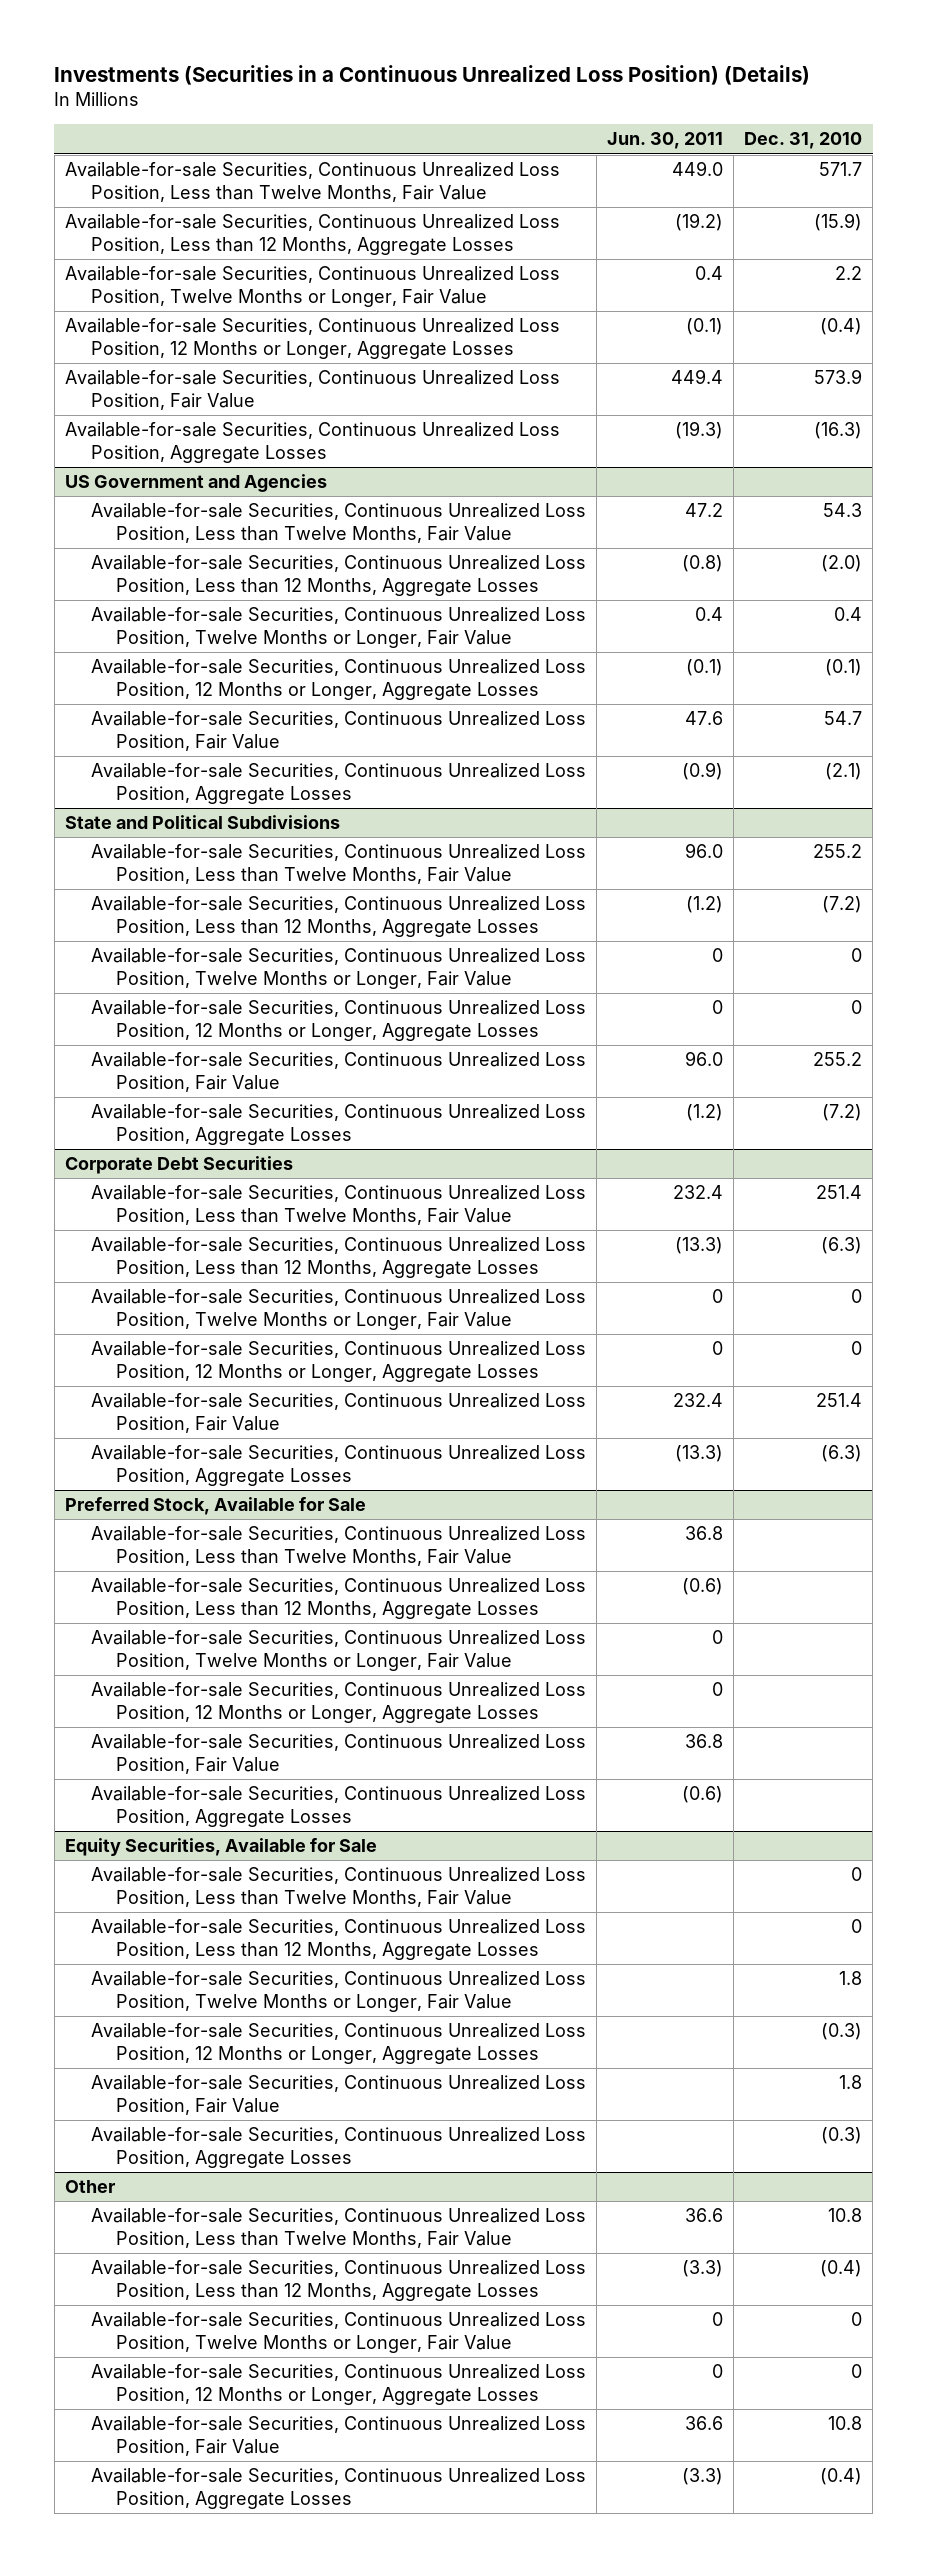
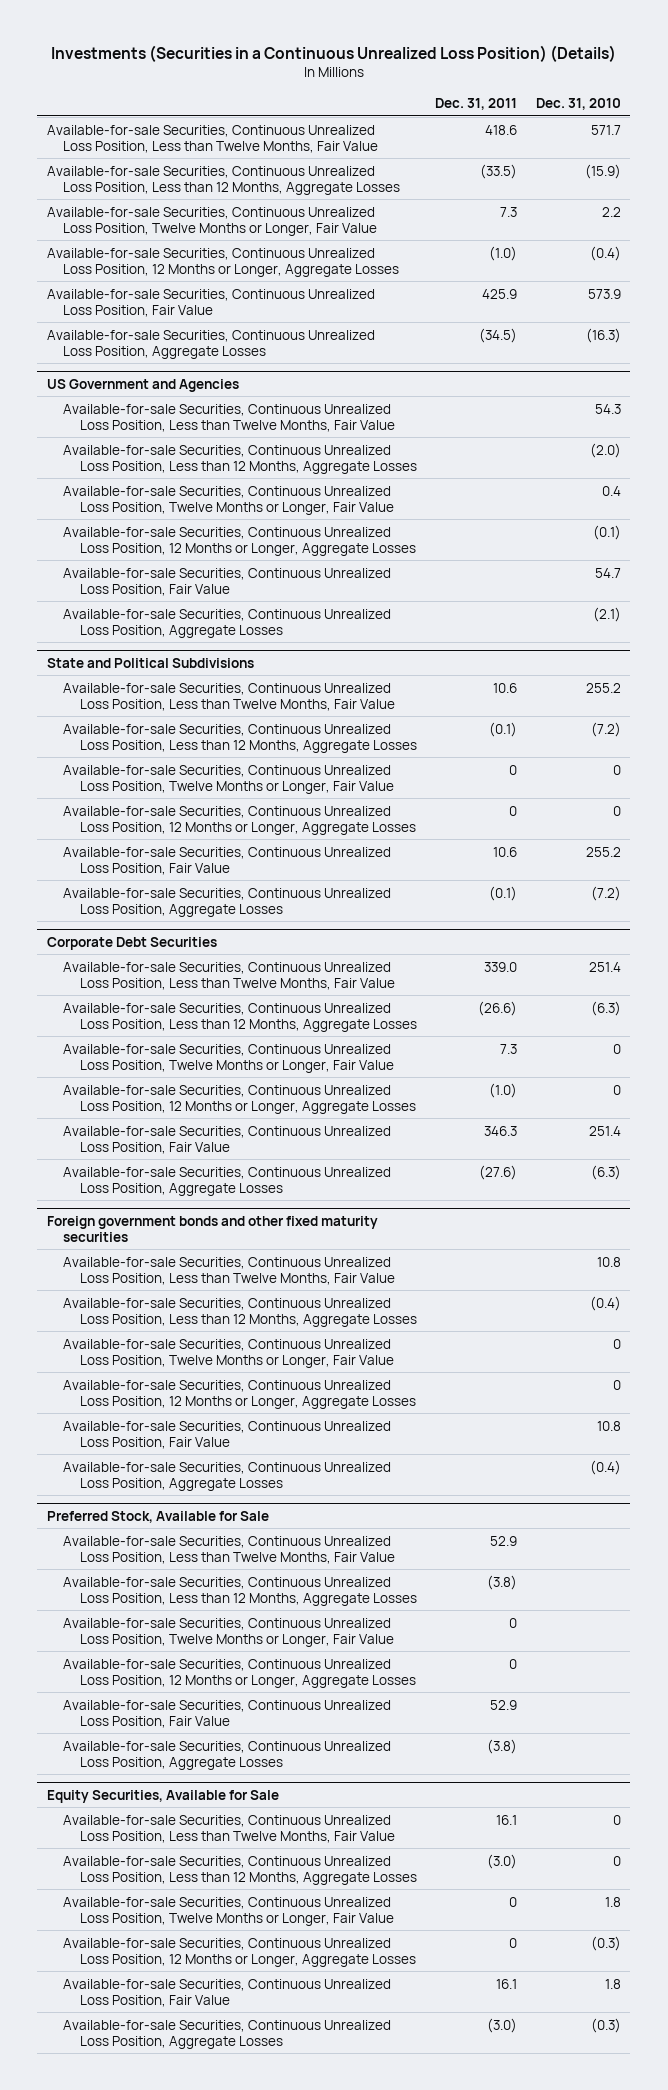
[606,132,723,150] Jun. 30, 2011 -> none
none -> [435,98,518,111] Dec. 31, 2011
none -> [46,1215,378,1242] Foreign government bonds and other fixed maturity securities
none -> [63,1256,395,1285] Available-for-sale Securities, Continuous Unrealized Loss Position, Less than Twelve Months, Fair Value
none -> [63,1297,417,1327] Available-for-sale Securities, Continuous Unrealized Loss Position, Less than 12 Months, Aggregate Losses
none -> [63,1338,394,1368] Available-for-sale Securities, Continuous Unrealized Loss Position, Twelve Months or Longer, Fair Value
none -> [63,1379,416,1409] Available-for-sale Securities, Continuous Unrealized Loss Position, 12 Months or Longer, Aggregate Losses
none -> [63,1420,392,1449] Available-for-sale Securities, Continuous Unrealized Loss Position, Fair Value
none -> [63,1461,392,1491] Available-for-sale Securities, Continuous Unrealized Loss Position, Aggregate Losses
[64,2180,115,2194] Other -> none
[90,2208,586,2249] Available-for-sale Securities, Continuous Unrealized Loss Position, Less than Twelve Months, Fair Value -> none
[90,2260,586,2302] Available-for-sale Securities, Continuous Unrealized Loss Position, Less than 12 Months, Aggregate Losses -> none
[90,2312,586,2354] Available-for-sale Securities, Continuous Unrealized Loss Position, Twelve Months or Longer, Fair Value -> none
[90,2364,586,2406] Available-for-sale Securities, Continuous Unrealized Loss Position, 12 Months or Longer, Aggregate Losses -> none
[90,2416,586,2457] Available-for-sale Securities, Continuous Unrealized Loss Position, Fair Value -> none
[90,2468,586,2510] Available-for-sale Securities, Continuous Unrealized Loss Position, Aggregate Losses -> none

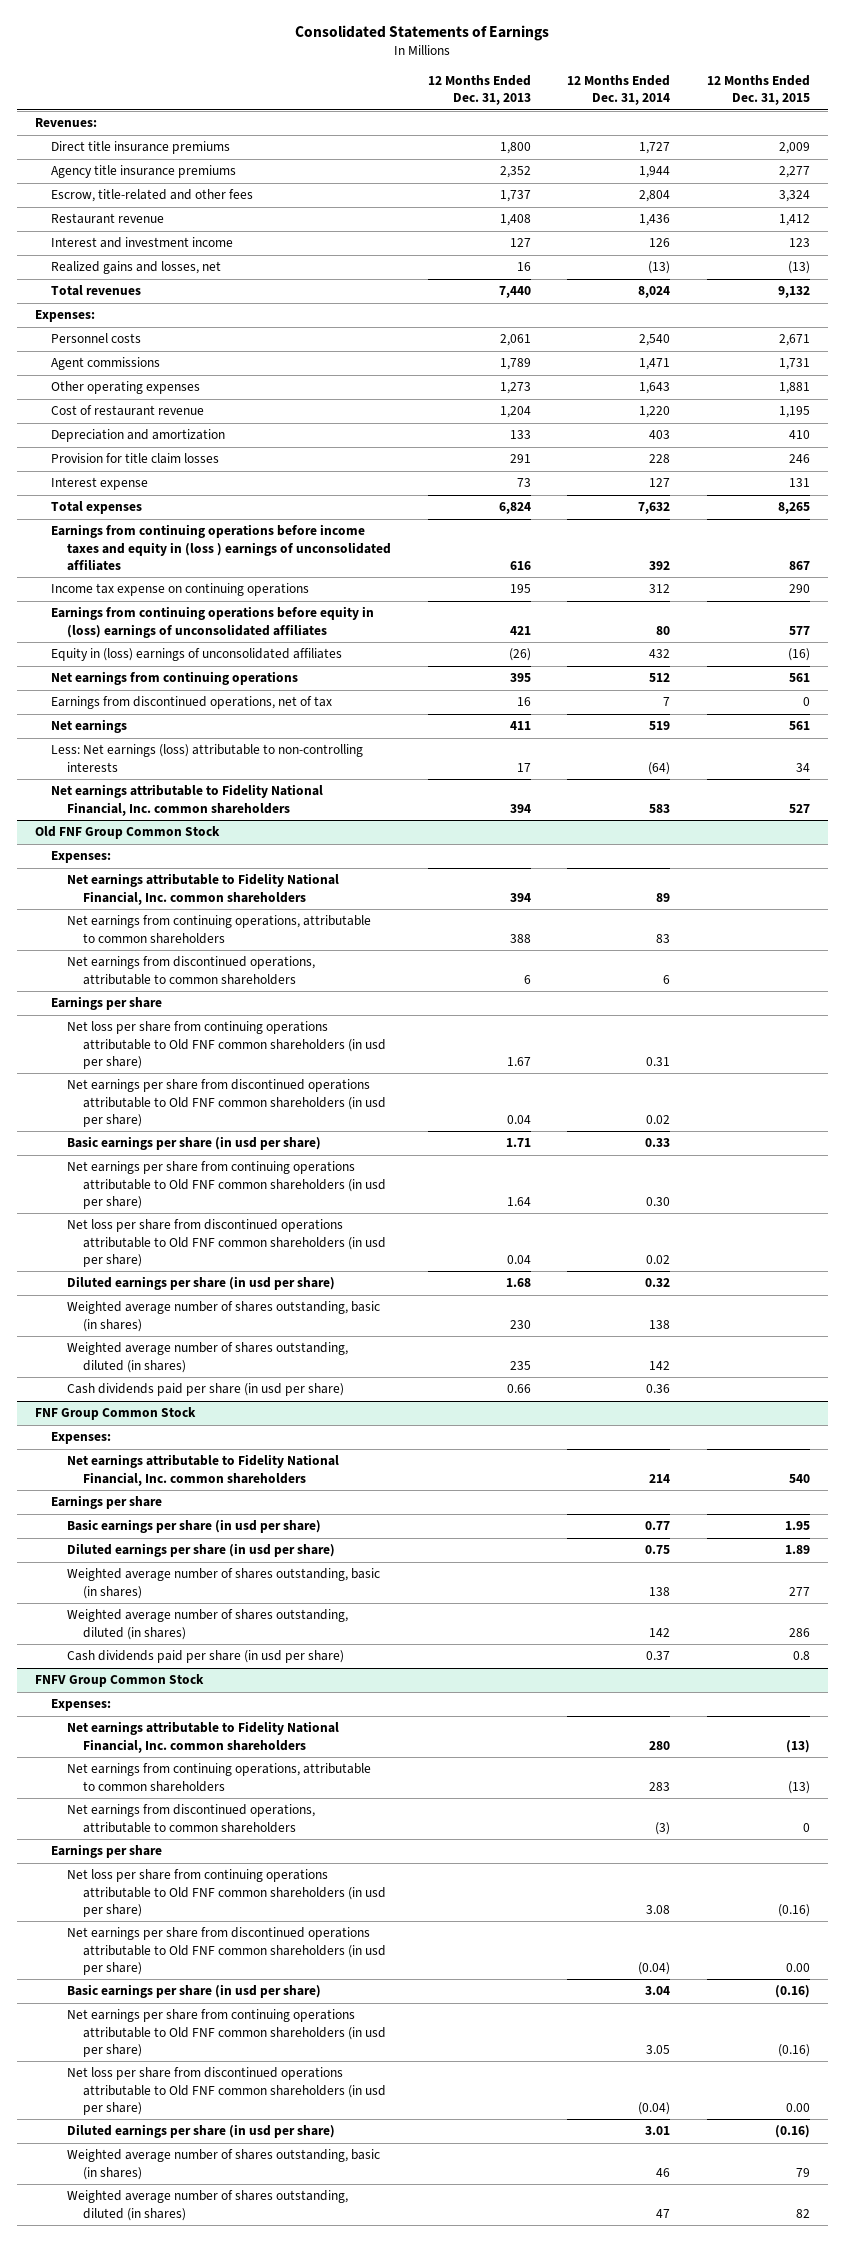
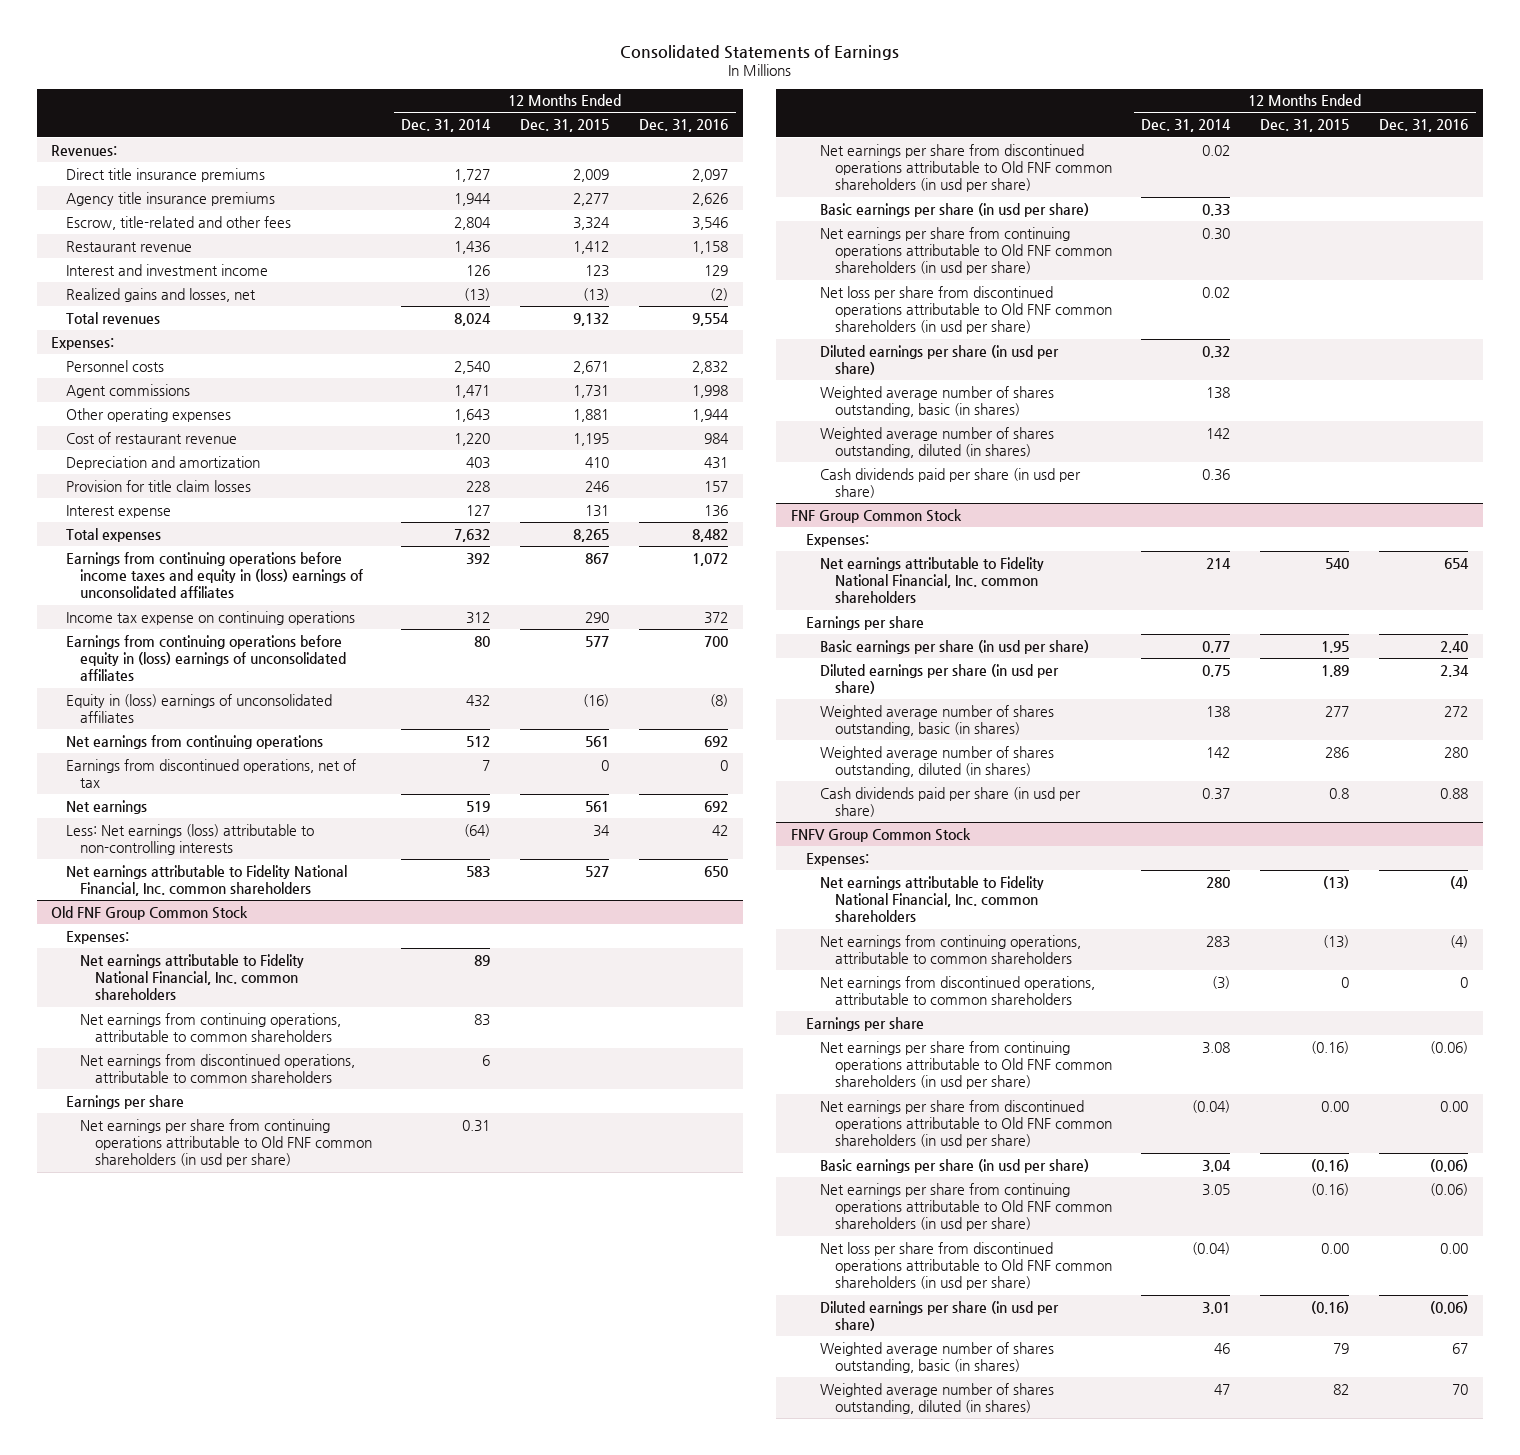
[427,75,531,106] 12 Months Ended Dec. 31, 2013 -> none
none -> [639,119,729,133] Dec. 31, 2016
[51,524,392,571] Earnings from continuing operations before income taxes and equity in (loss ) earnings of unconsolidated affiliates -> [65,551,364,599] Earnings from continuing operations before income taxes and equity in (loss) earnings of unconsolidated affiliates
[67,1021,387,1069] Net loss per share from continuing operations attributable to Old FNF common shareholders (in usd per share) -> [80,1118,372,1168] Net earnings per share from continuing operations attributable to Old FNF common shareholders (in usd per share)
[67,1869,387,1917] Net loss per share from continuing operations attributable to Old FNF common shareholders (in usd per share) -> [820,1040,1112,1090] Net earnings per share from continuing operations attributable to Old FNF common shareholders (in usd per share)

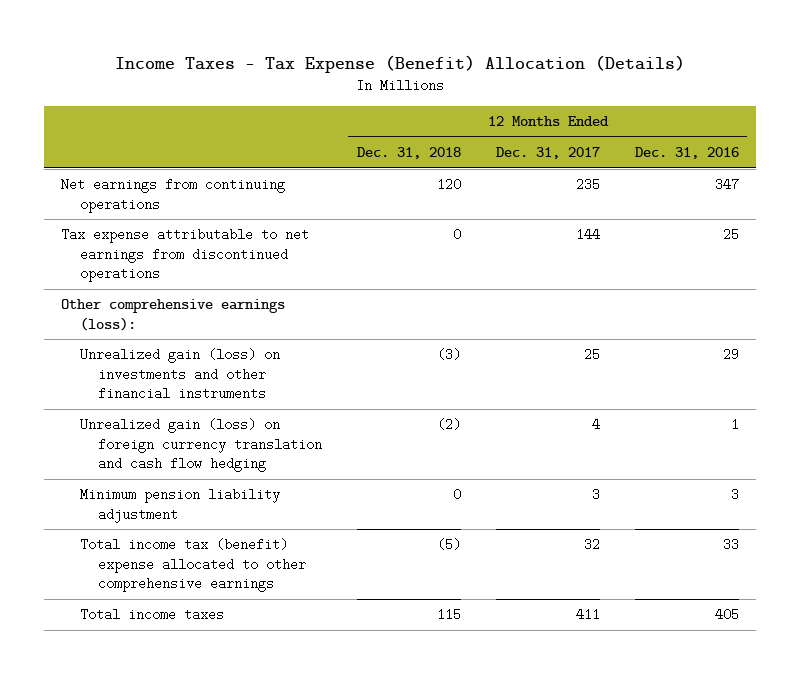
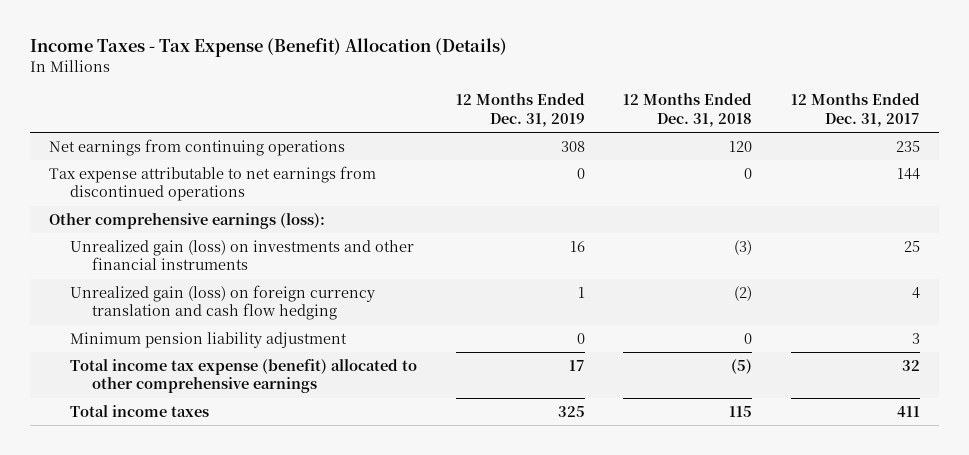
[634,147,739,160] Dec. 31, 2016 -> none
none -> [455,93,585,127] 12 Months Ended Dec. 31, 2019
[79,538,307,593] Total income tax (benefit) expense allocated to other comprehensive earnings -> [70,358,418,394] Total income tax expense (benefit) allocated to other comprehensive earnings

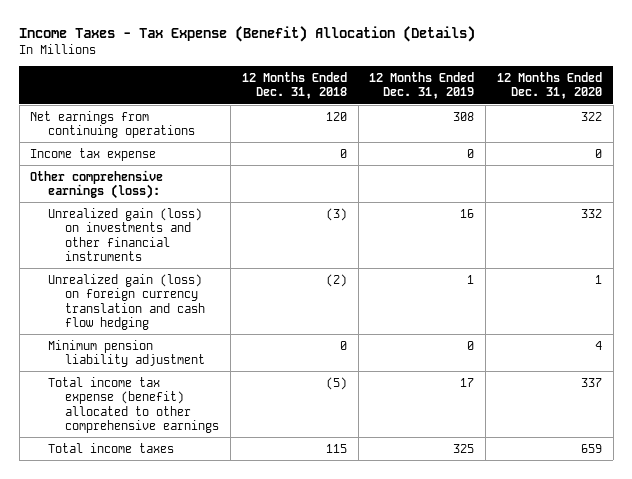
[790,93,920,127] 12 Months Ended Dec. 31, 2017 -> none
none -> [497,71,603,100] 12 Months Ended Dec. 31, 2020
[49,165,377,202] Tax expense attributable to net earnings from discontinued operations -> [30,147,157,161] Income tax expense

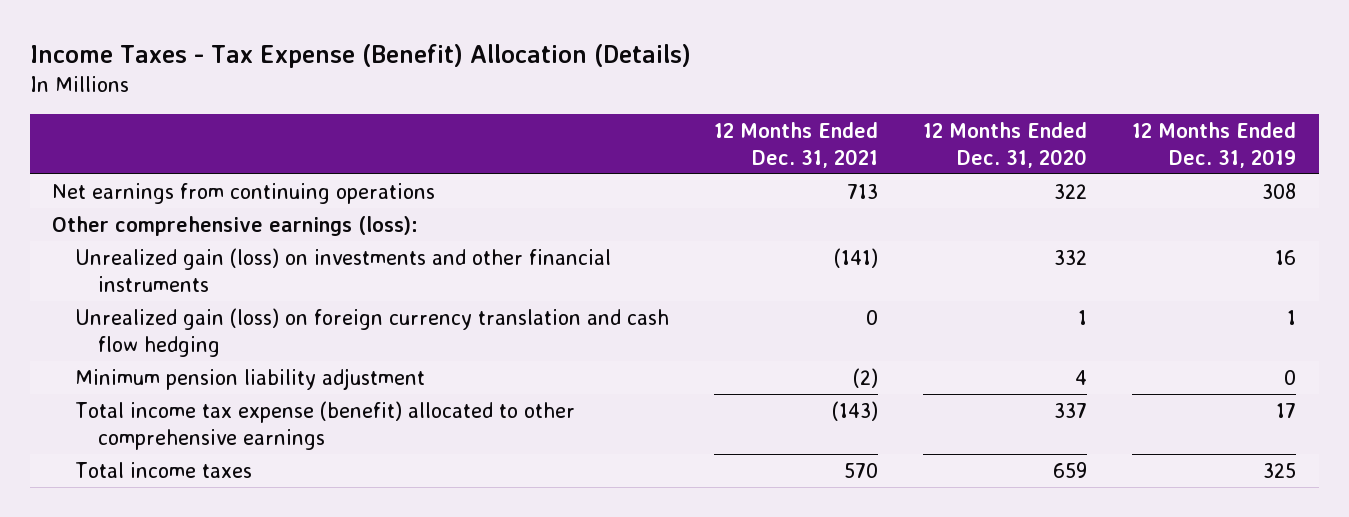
[241,71,347,100] 12 Months Ended Dec. 31, 2018 -> none
none -> [714,121,879,168] 12 Months Ended Dec. 31, 2021
[30,147,157,161] Income tax expense -> none

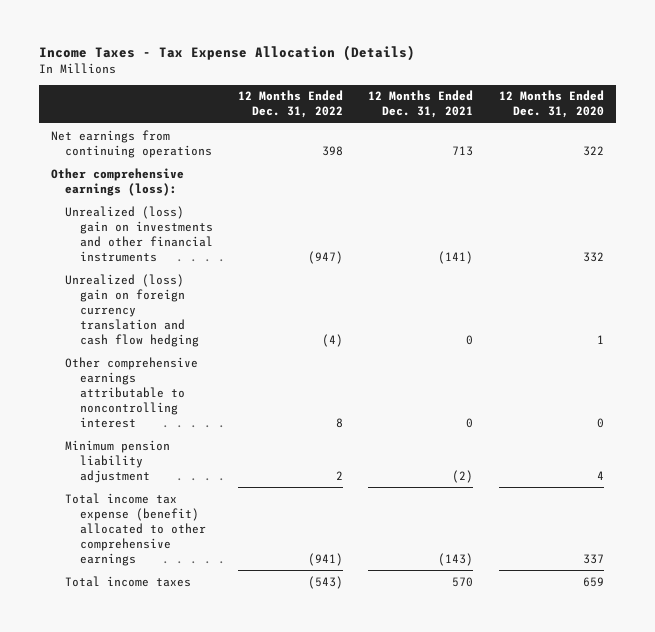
[29,44,691,69] Income Taxes - Tax Expense (Benefit) Allocation (Details) -> [38,44,415,61] Income Taxes - Tax Expense Allocation (Details)
[1132,121,1297,168] 12 Months Ended Dec. 31, 2019 -> none
none -> [238,90,344,119] 12 Months Ended Dec. 31, 2022
[74,247,611,292] Unrealized gain (loss) on investments and other financial instruments -> [65,205,213,263] Unrealized (loss) gain on investments and other financial instruments
[74,307,669,357] Unrealized gain (loss) on foreign currency translation and cash flow hedging -> [65,273,199,348] Unrealized (loss) gain on foreign currency translation and cash flow hedging
none -> [65,356,199,429] Other comprehensive earnings attributable to noncontrolling interest

